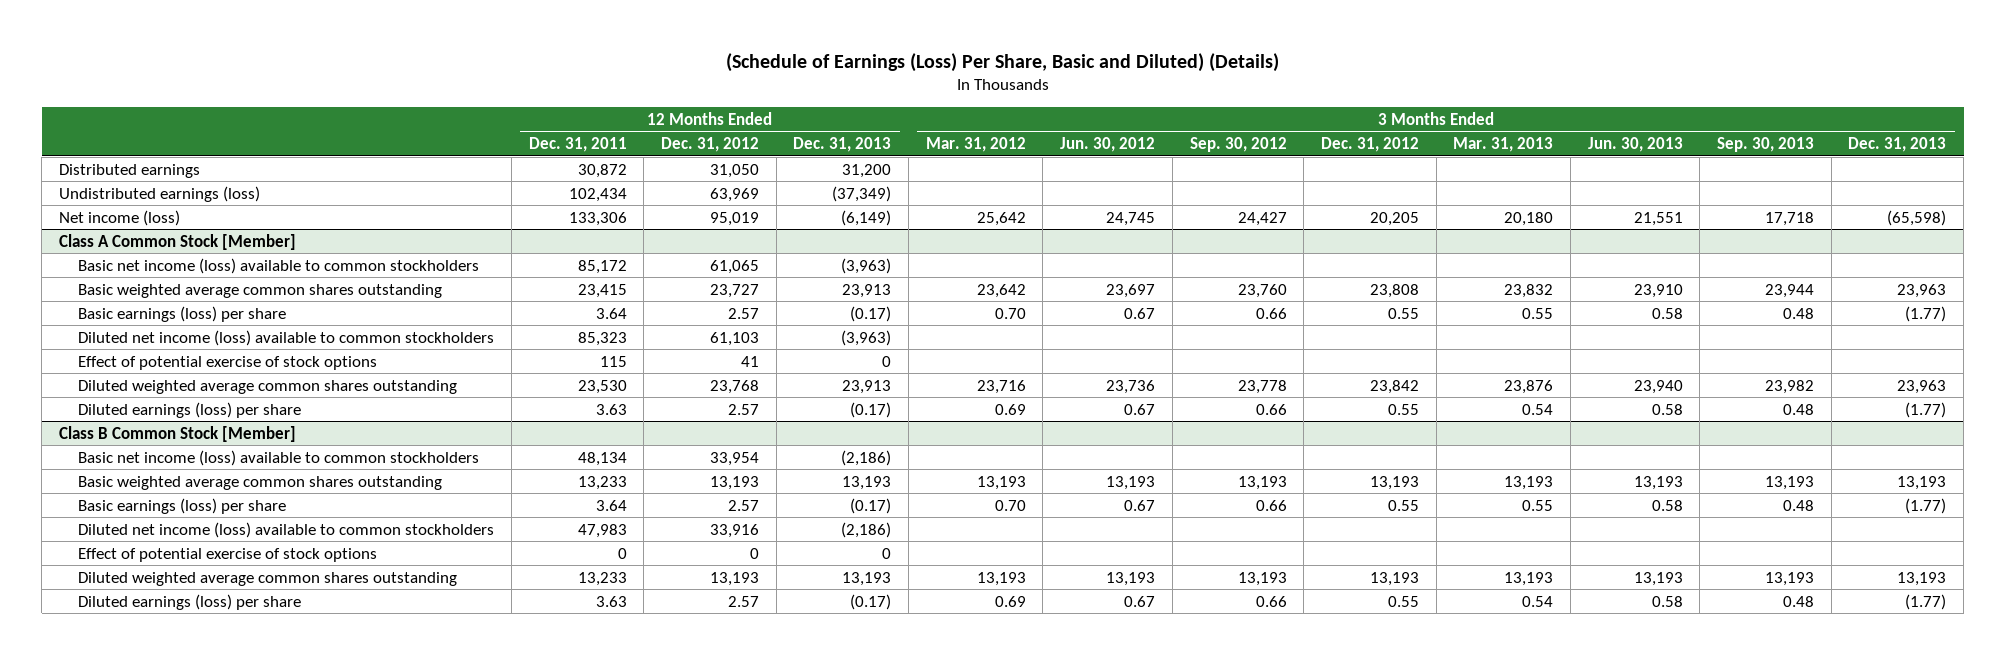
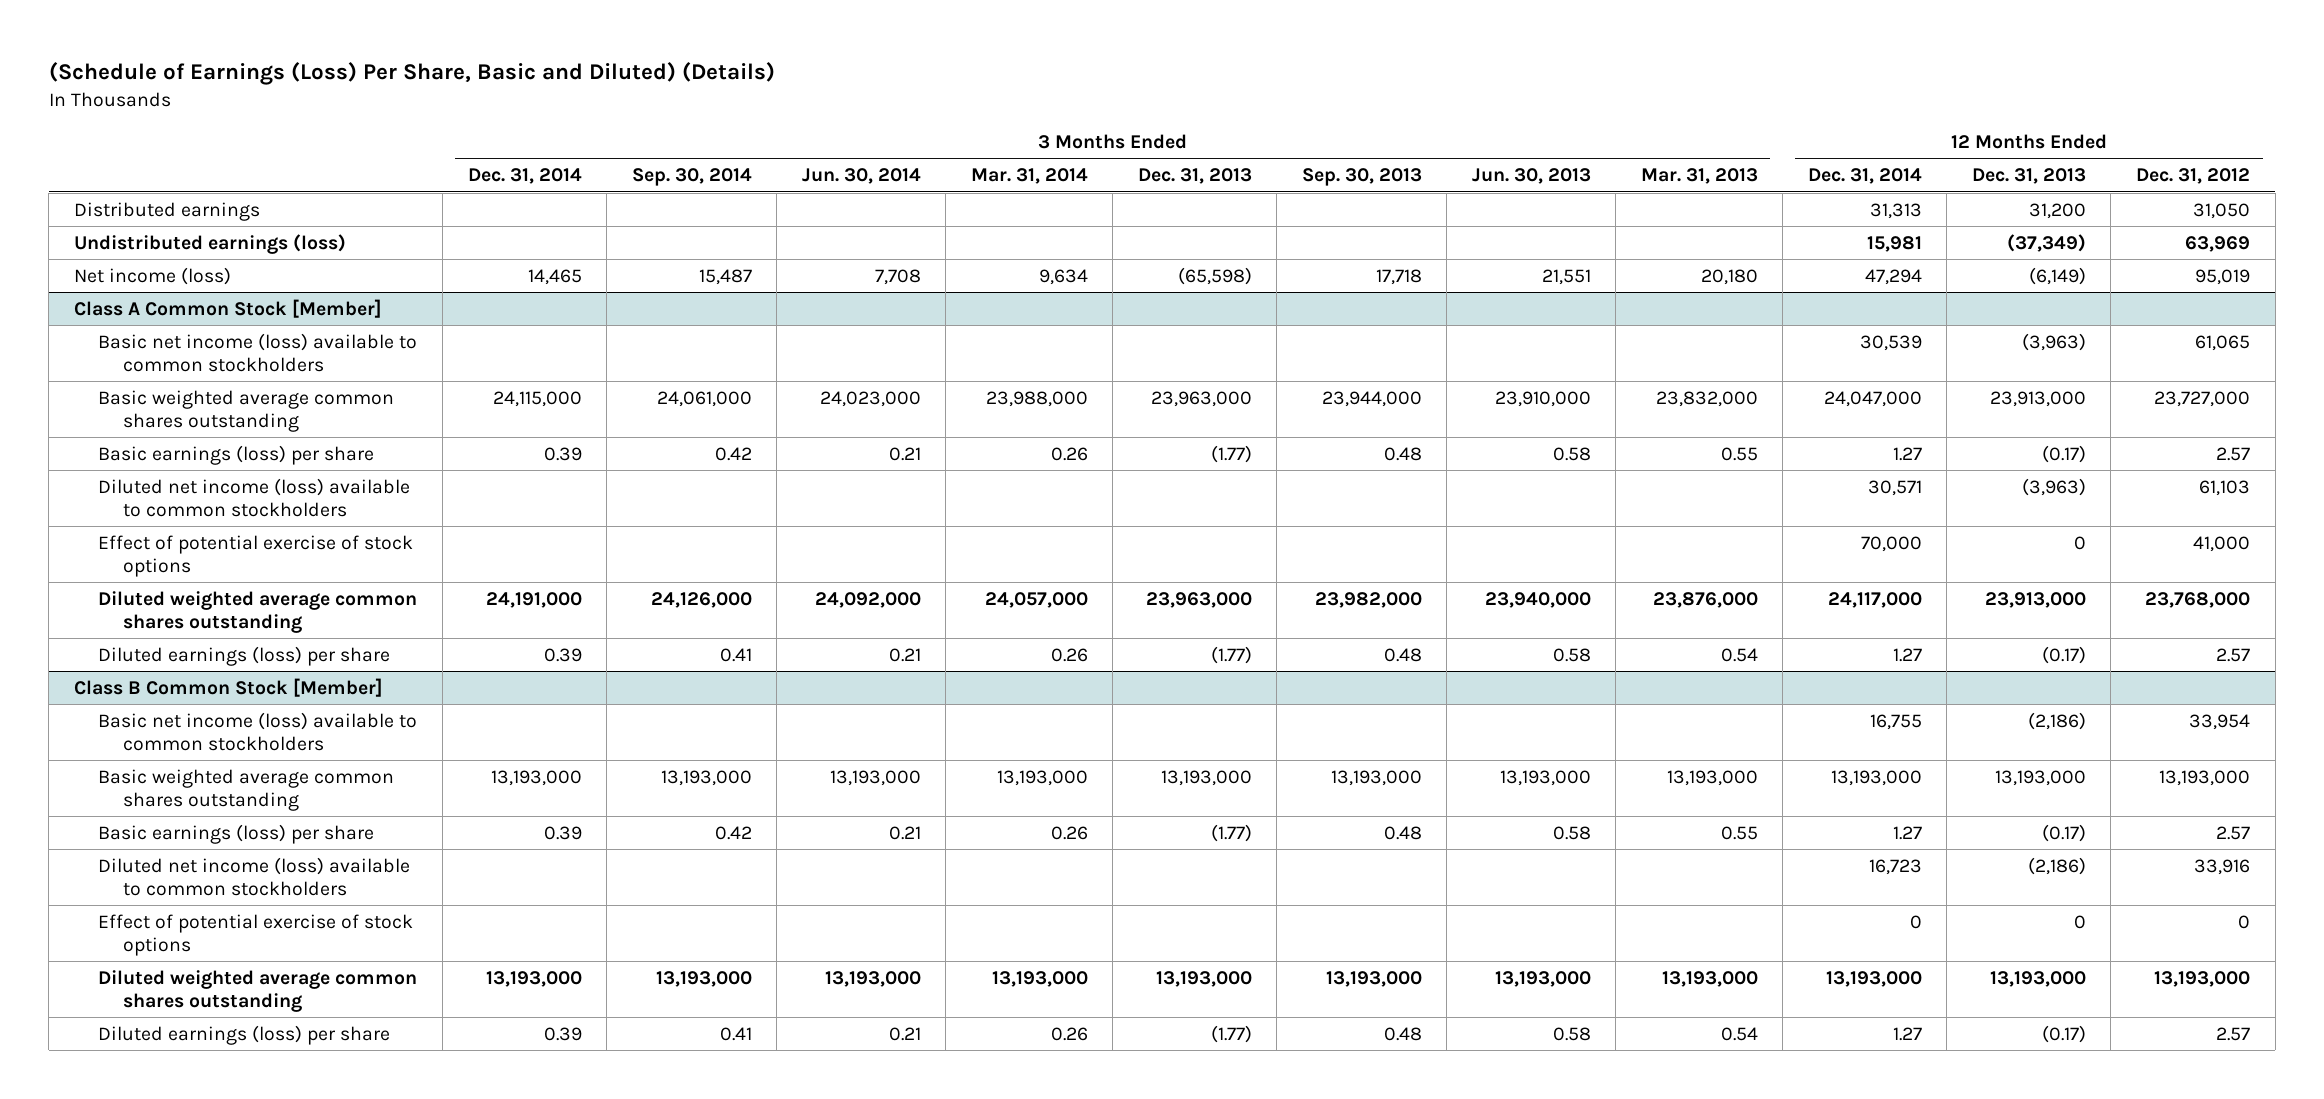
[528,137,627,153] Dec. 31, 2011 -> none
[925,137,1026,153] Mar. 31, 2012 -> none
[1060,137,1156,153] Jun. 30, 2012 -> none
[1189,137,1287,153] Sep. 30, 2012 -> none
[1320,137,1419,153] Dec. 31, 2012 -> none
none -> [467,168,582,185] Dec. 31, 2014
none -> [631,168,752,187] Sep. 30, 2014
none -> [801,168,921,185] Jun. 30, 2014
none -> [970,168,1088,185] Mar. 31, 2014
none -> [1807,168,1922,185] Dec. 31, 2014
[710,283,760,298] 23,727 -> [2154,390,2251,407] 23,727,000
[842,283,892,298] 23,913 -> [1989,390,2086,407] 23,913,000
[1504,283,1554,298] 23,832 -> [1655,390,1758,407] 23,832,000
[1633,283,1683,298] 23,910 -> [1494,390,1591,407] 23,910,000
[1764,283,1814,298] 23,944 -> [1321,390,1422,407] 23,944,000
[1897,283,1947,298] 23,963 -> [1150,390,1252,407] 23,963,000
[741,355,760,367] 41 -> [2193,535,2251,552] 41,000
[710,379,760,394] 23,768 -> [2145,591,2251,608] 23,768,000
[842,379,892,394] 23,913 -> [1984,591,2086,608] 23,913,000
[1504,379,1554,394] 23,876 -> [1652,591,1758,608] 23,876,000
[1633,379,1683,394] 23,940 -> [1484,591,1591,608] 23,940,000
[1764,379,1814,394] 23,982 -> [1314,591,1422,608] 23,982,000
[1897,379,1947,394] 23,963 -> [1145,591,1252,608] 23,963,000
[710,475,760,490] 13,193 -> [2159,769,2251,786] 13,193,000
[842,475,892,490] 13,193 -> [1994,769,2086,786] 13,193,000
[1504,475,1554,490] 13,193 -> [1666,769,1758,786] 13,193,000
[1633,475,1683,490] 13,193 -> [1499,769,1591,786] 13,193,000
[1764,475,1814,490] 13,193 -> [1330,769,1422,786] 13,193,000
[1897,475,1947,490] 13,193 -> [1160,769,1252,786] 13,193,000
[710,571,760,586] 13,193 -> [2154,970,2251,987] 13,193,000
[842,571,892,586] 13,193 -> [1989,970,2086,987] 13,193,000
[1504,571,1554,586] 13,193 -> [1661,970,1758,987] 13,193,000
[1633,571,1683,586] 13,193 -> [1494,970,1591,987] 13,193,000
[1764,571,1814,586] 13,193 -> [1325,970,1422,987] 13,193,000
[1897,571,1947,586] 13,193 -> [1155,970,1252,987] 13,193,000

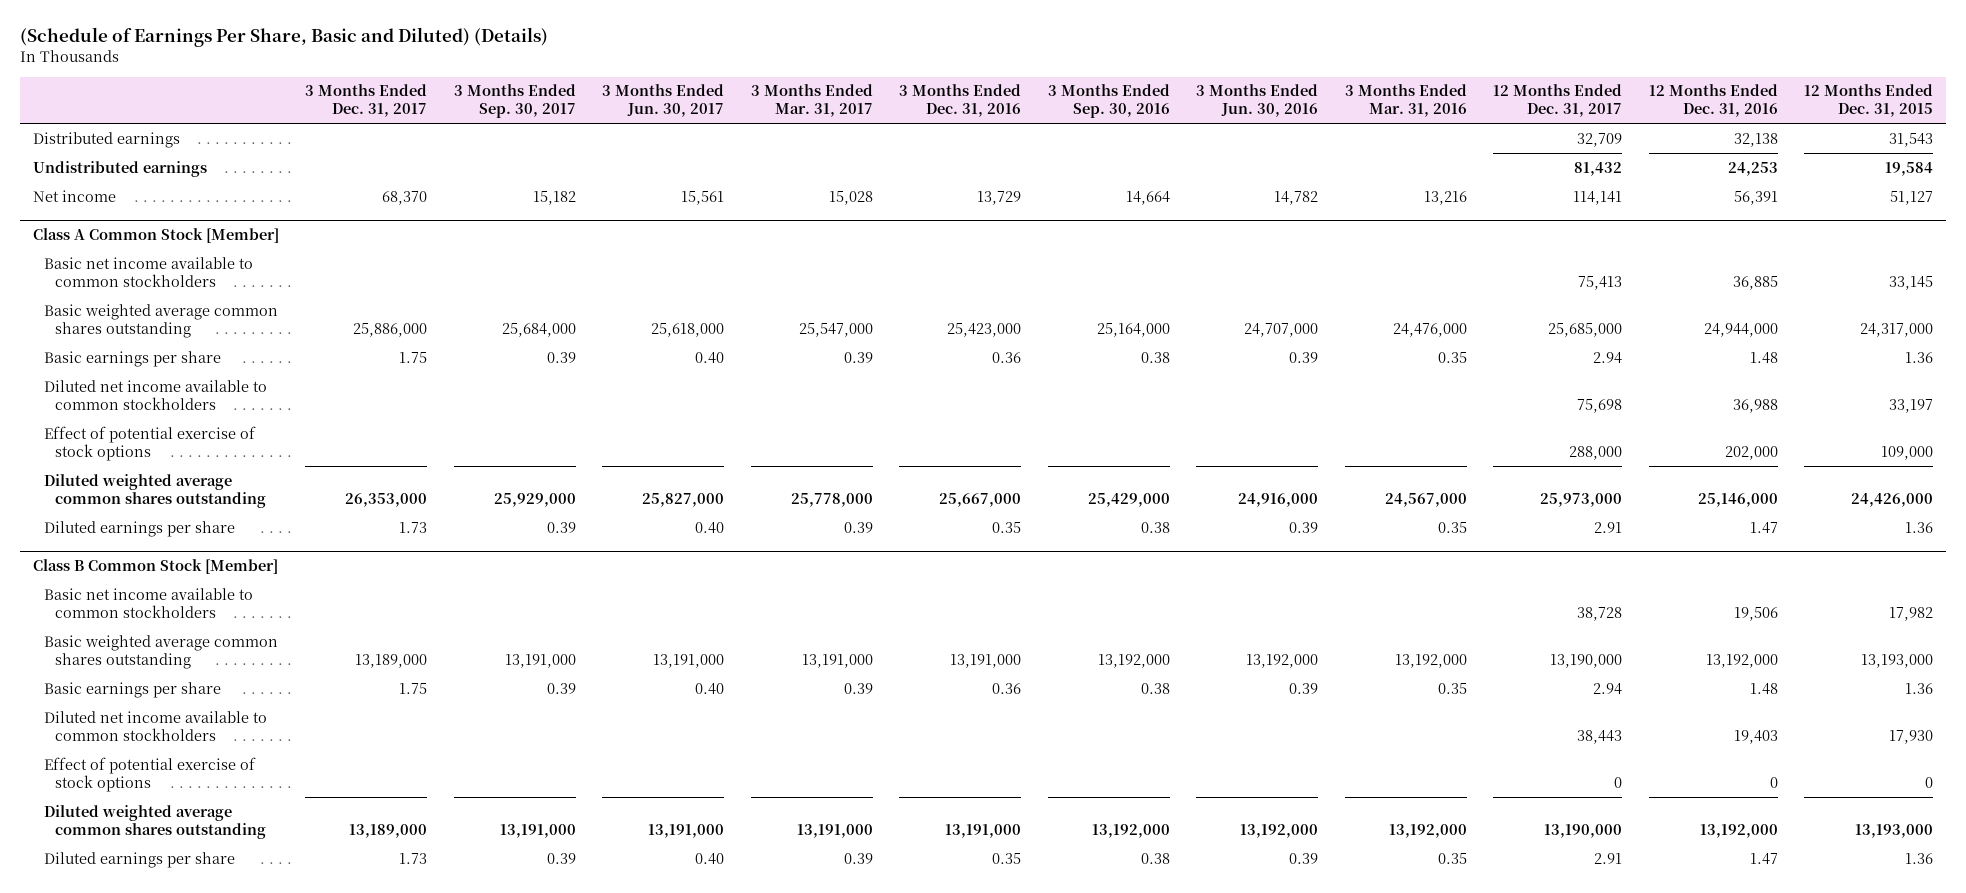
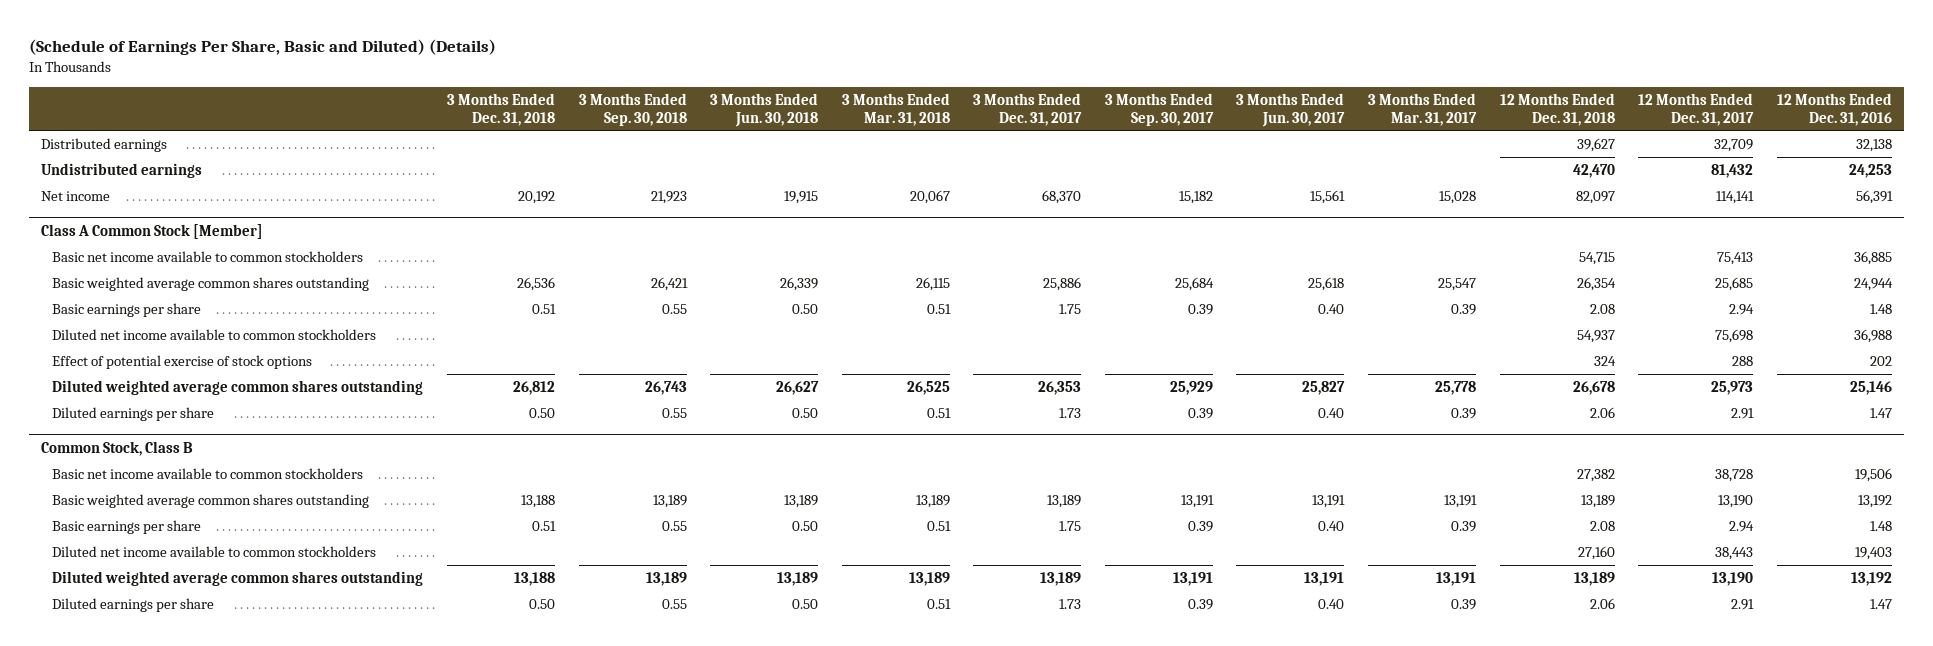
[899,84,1022,118] 3 Months Ended Dec. 31, 2016 -> none
[1047,84,1170,119] 3 Months Ended Sep. 30, 2016 -> none
[1196,84,1319,118] 3 Months Ended Jun. 30, 2016 -> none
[1344,84,1467,118] 3 Months Ended Mar. 31, 2016 -> none
[1804,84,1934,118] 12 Months Ended Dec. 31, 2015 -> none
none -> [446,92,555,126] 3 Months Ended Dec. 31, 2018
none -> [578,92,687,126] 3 Months Ended Sep. 30, 2018
none -> [710,92,819,127] 3 Months Ended Jun. 30, 2018
none -> [841,92,950,126] 3 Months Ended Mar. 31, 2018
none -> [1499,92,1615,126] 12 Months Ended Dec. 31, 2018
[353,322,428,337] 25,886,000 -> [1043,276,1082,291] 25,886
[501,322,576,337] 25,684,000 -> [1174,276,1214,291] 25,684
[651,322,725,337] 25,618,000 -> [1308,276,1345,291] 25,618
[798,322,873,337] 25,547,000 -> [1438,277,1477,291] 25,547
[1548,322,1623,337] 25,685,000 -> [1715,276,1754,291] 25,685
[1703,322,1778,337] 24,944,000 -> [1853,277,1893,291] 24,944
[1569,445,1623,460] 288,000 -> [1732,355,1754,366] 288
[1724,445,1778,460] 202,000 -> [1869,355,1892,366] 202
[345,492,428,507] 26,353,000 -> [1038,380,1082,395] 26,353
[493,492,576,507] 25,929,000 -> [1169,380,1213,395] 25,929
[642,492,725,507] 25,827,000 -> [1302,380,1346,395] 25,827
[790,492,873,507] 25,778,000 -> [1435,380,1477,395] 25,778
[1540,492,1623,507] 25,973,000 -> [1711,380,1754,395] 25,973
[1697,492,1778,507] 25,146,000 -> [1849,380,1892,395] 25,146
[32,558,278,574] Class B Common Stock [Member] -> [41,440,194,456] Common Stock, Class B
[355,653,428,668] 13,189,000 -> [1047,494,1082,508] 13,189
[504,653,576,668] 13,191,000 -> [1180,494,1214,508] 13,191
[653,653,725,668] 13,191,000 -> [1312,494,1346,508] 13,191
[801,653,873,668] 13,191,000 -> [1444,494,1478,508] 13,191
[1550,653,1623,668] 13,190,000 -> [1718,494,1754,508] 13,190
[1705,653,1778,668] 13,192,000 -> [1857,494,1892,508] 13,192
[43,756,256,792] Effect of potential exercise of stock options -> none
[349,823,428,838] 13,189,000 -> [1040,571,1082,586] 13,189
[499,823,576,838] 13,191,000 -> [1172,571,1213,586] 13,191
[648,823,725,838] 13,191,000 -> [1304,571,1345,586] 13,191
[796,823,873,838] 13,191,000 -> [1436,571,1477,586] 13,191
[1544,823,1623,838] 13,190,000 -> [1712,571,1754,586] 13,190
[1699,823,1778,838] 13,192,000 -> [1850,571,1892,586] 13,192

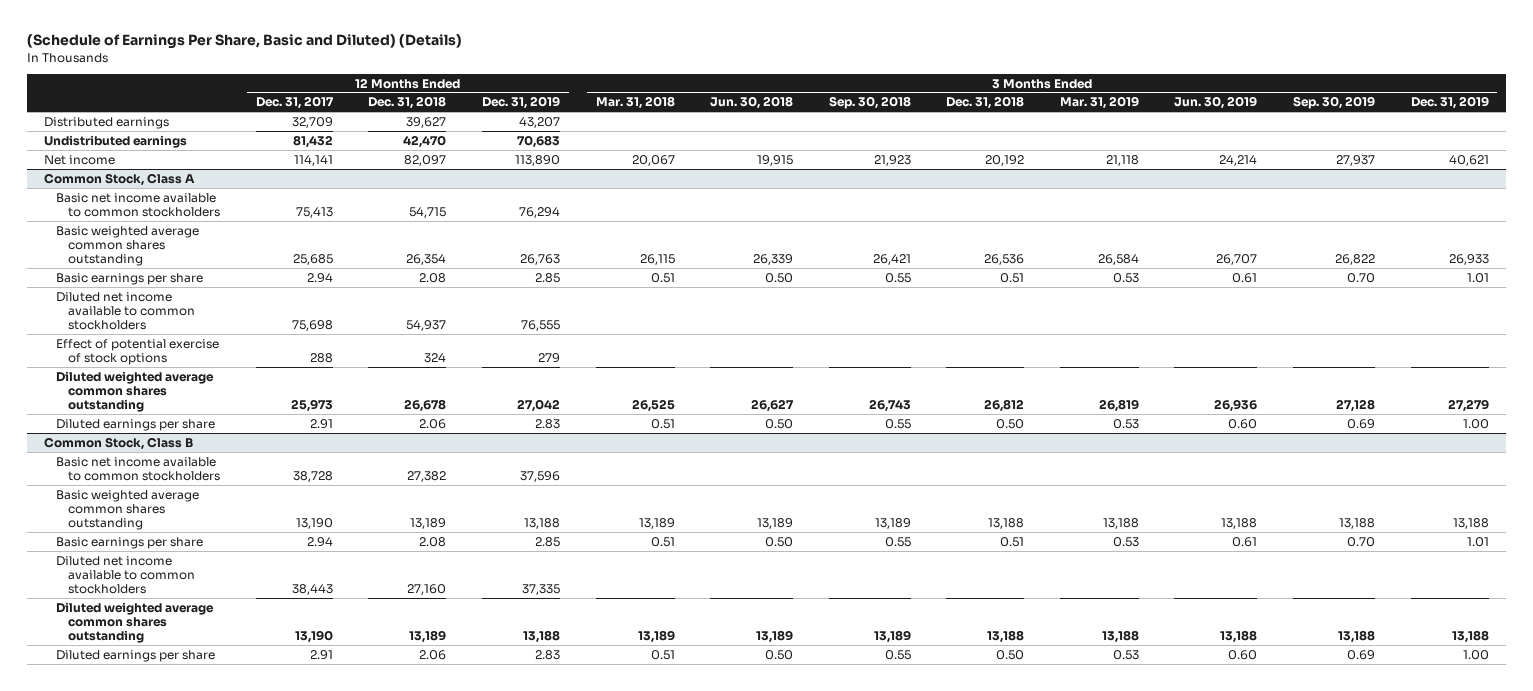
[973,92,1083,126] 3 Months Ended Dec. 31, 2017 -> none
[1104,92,1214,126] 3 Months Ended Sep. 30, 2017 -> none
[1236,92,1346,127] 3 Months Ended Jun. 30, 2017 -> none
[1368,92,1478,126] 3 Months Ended Mar. 31, 2017 -> none
[1776,92,1892,126] 12 Months Ended Dec. 31, 2016 -> none
none -> [482,96,561,110] Dec. 31, 2019
none -> [1059,96,1139,110] Mar. 31, 2019
none -> [1174,96,1258,110] Jun. 30, 2019
none -> [1293,96,1376,110] Sep. 30, 2019
none -> [1410,96,1489,110] Dec. 31, 2019
[41,223,264,239] Class A Common Stock [Member] -> [44,172,196,186] Common Stock, Class A

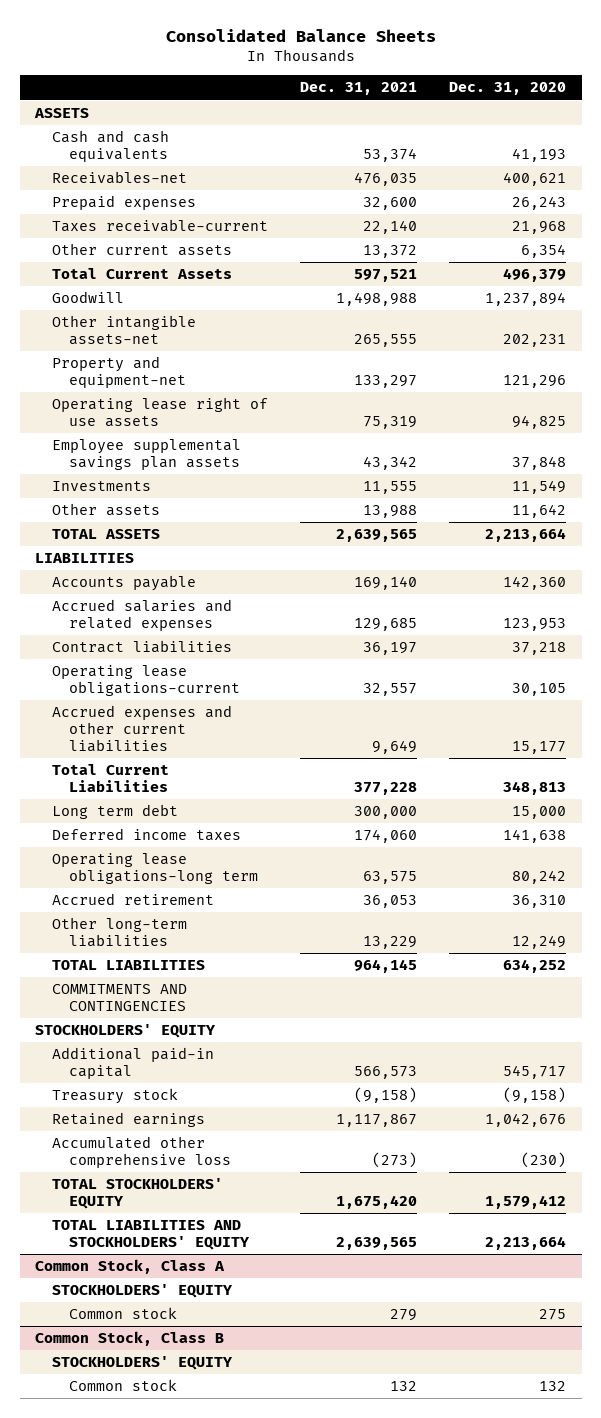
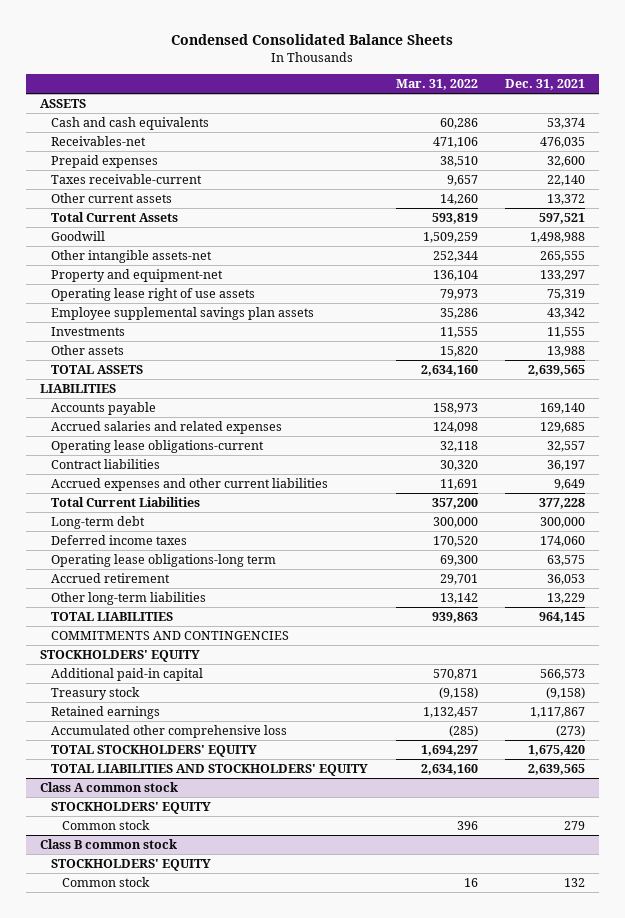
[165,28,436,42] Consolidated Balance Sheets -> [171,33,454,45] Condensed Consolidated Balance Sheets
[448,82,566,96] Dec. 31, 2020 -> none
none -> [395,78,478,90] Mar. 31, 2022
[52,640,233,654] Contract liabilities -> [50,459,160,470] Contract liabilities
[52,804,179,820] Long term debt -> [50,516,145,530] Long-term debt
[35,1259,226,1275] Common Stock, Class A -> [39,782,178,793] Class A common stock
[35,1331,225,1347] Common Stock, Class B -> [39,839,177,850] Class B common stock

